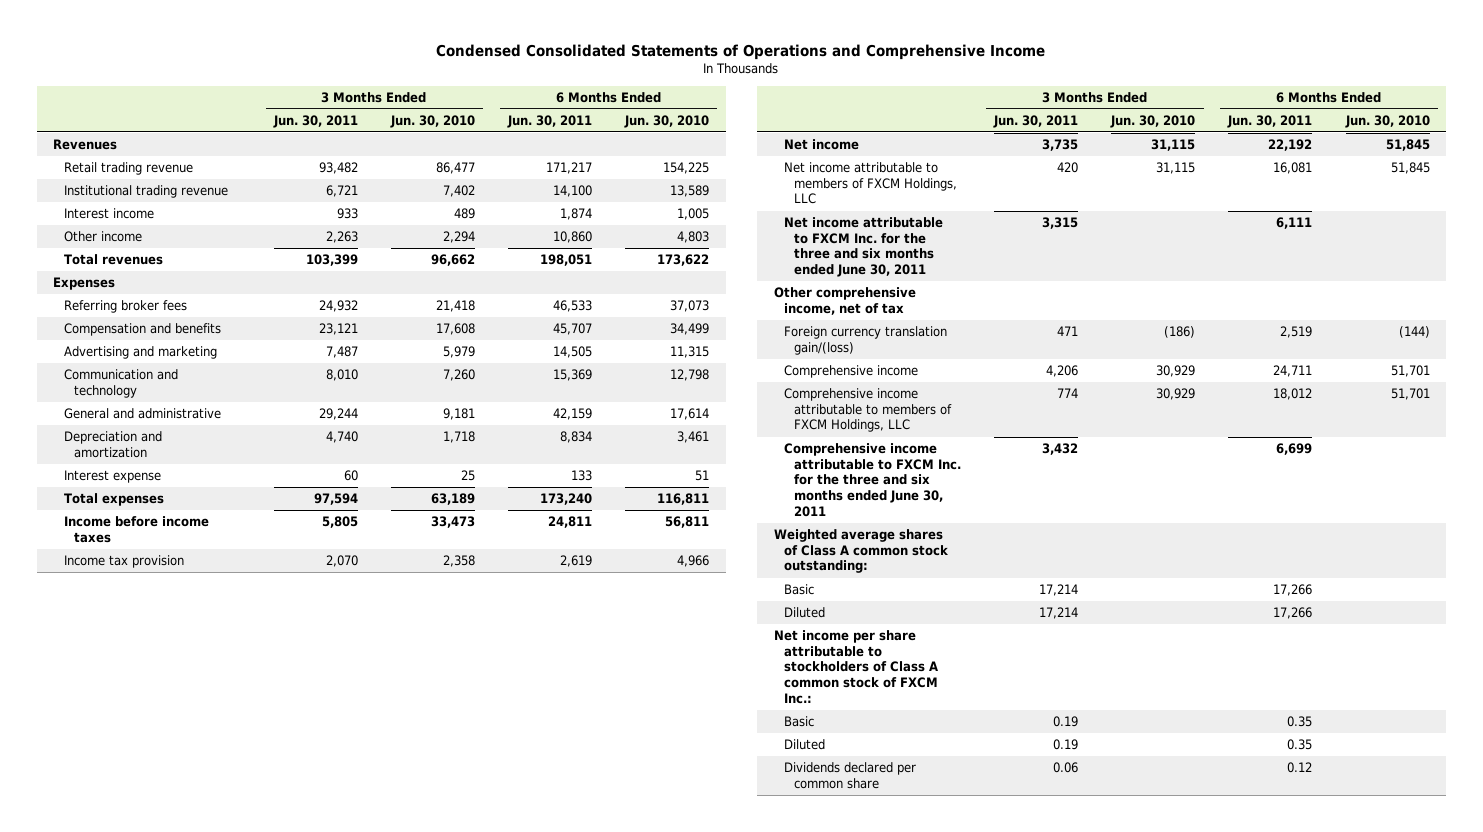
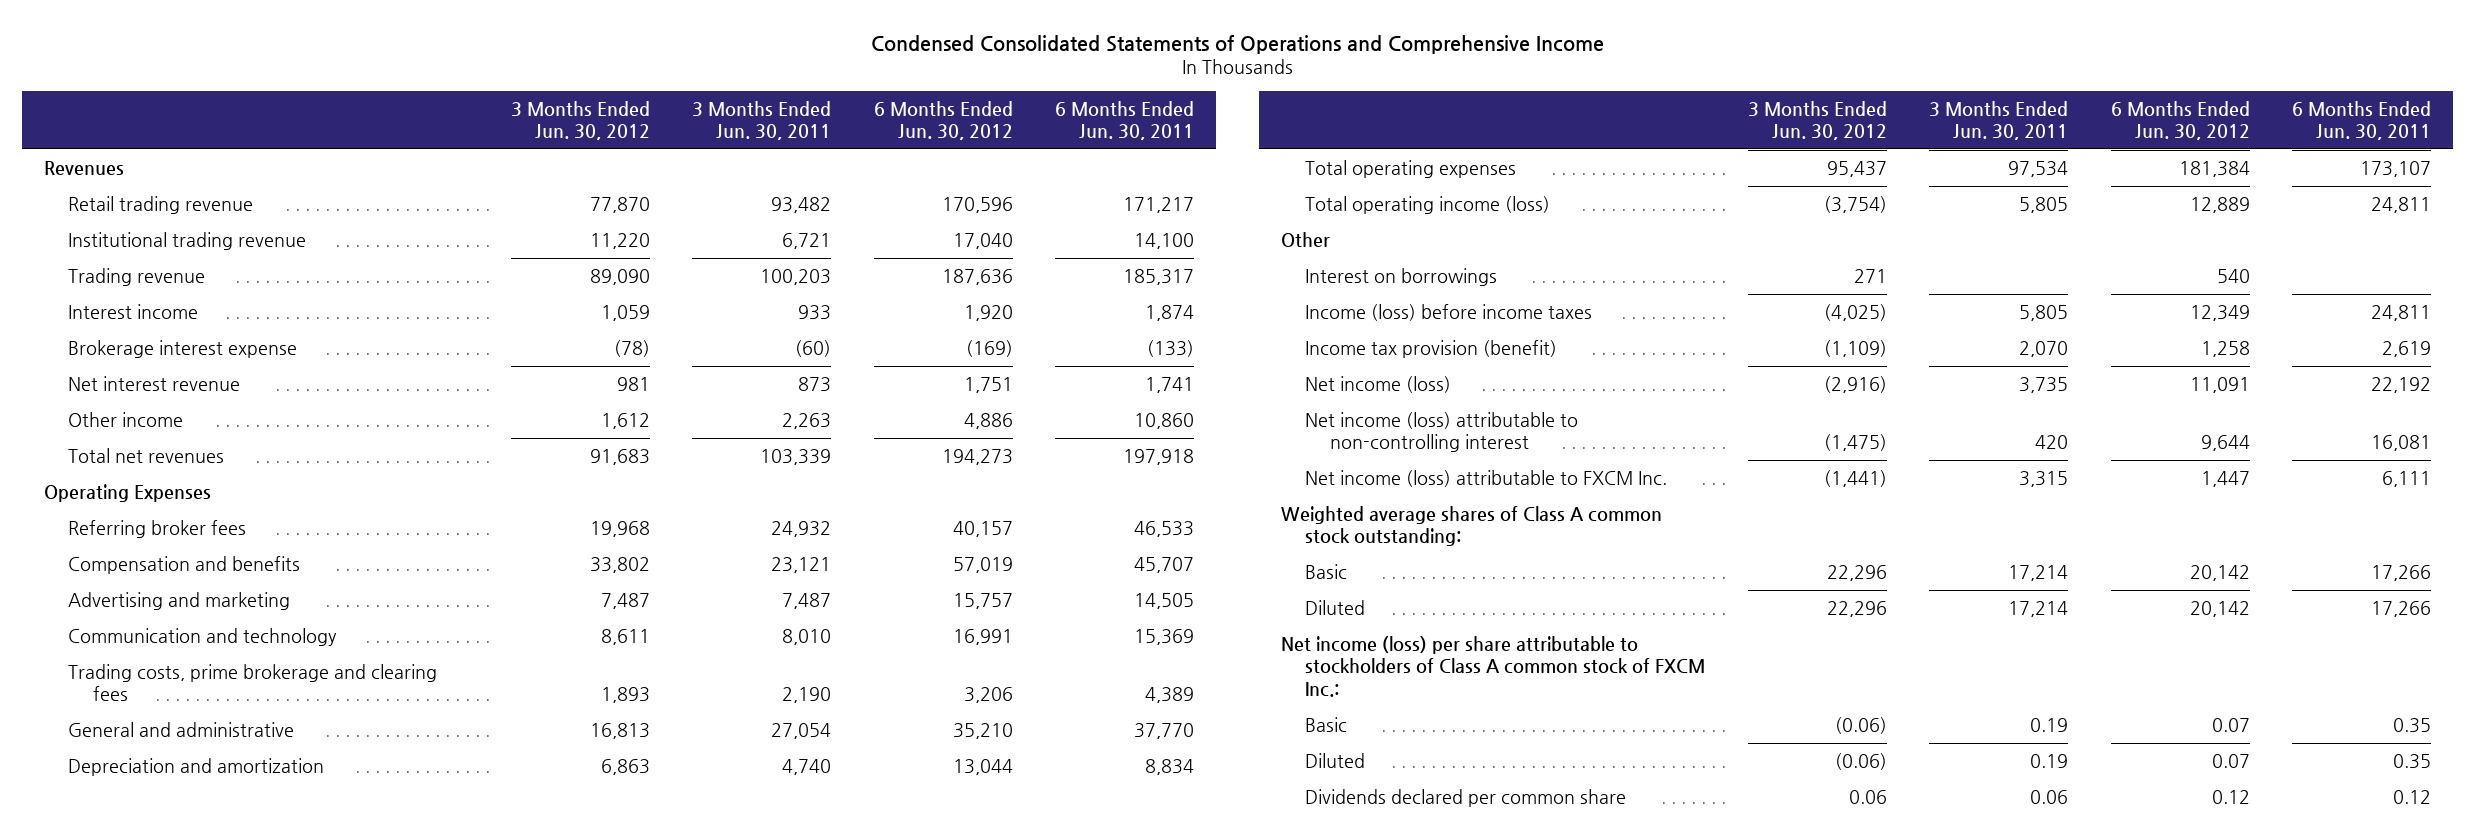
[390,114,476,128] Jun. 30, 2010 -> none
[624,114,710,128] Jun. 30, 2010 -> none
none -> [510,100,650,140] 3 Months Ended Jun. 30, 2012
none -> [873,100,1013,140] 6 Months Ended Jun. 30, 2012
none -> [68,268,206,287] Trading revenue
none -> [68,340,298,359] Brokerage interest expense
none -> [68,376,241,392] Net interest revenue
[63,254,163,266] Total revenues -> [68,448,225,464] Total net revenues
[305,254,358,267] 103,399 -> [760,449,832,466] 103,339
[540,254,593,267] 198,051 -> [1123,449,1195,466] 197,918
[53,277,116,291] Expenses -> [43,484,211,503] Operating Expenses
none -> [68,664,438,702] Trading costs, prime brokerage and clearing fees
[318,408,358,421] 29,244 -> [771,723,832,740] 27,054
[553,408,593,421] 42,159 -> [1134,723,1195,740] 37,770
[63,470,161,484] Interest expense -> none
[773,287,916,315] Other comprehensive income, net of tax -> none
[783,326,947,355] Foreign currency translation gain/(loss) -> none
[783,365,918,379] Comprehensive income -> none
[783,388,953,433] Comprehensive income attributable to members of FXCM Holdings, LLC -> none
[783,443,962,517] Comprehensive income attributable to FXCM Inc. for the three and six months ended June 30, 2011 -> none
[63,493,164,507] Total expenses -> [1305,160,1517,179] Total operating expenses
[313,493,358,506] 97,594 -> [2008,161,2069,178] 97,534
[540,493,593,506] 173,240 -> [2360,161,2432,178] 173,107
none -> [1305,196,1551,215] Total operating income (loss)
none -> [1280,232,1330,248] Other
none -> [1305,268,1498,287] Interest on borrowings
[63,516,209,543] Income before income taxes -> [1305,304,1593,322] Income (loss) before income taxes
[63,555,184,569] Income tax provision -> [1305,340,1558,359] Income tax provision (benefit)
[783,139,859,151] Net income -> [1305,376,1452,394] Net income (loss)
[783,162,958,205] Net income attributable to members of FXCM Holdings, LLC -> [1305,412,1579,453] Net income (loss) attributable to non-controlling interest
[783,217,943,278] Net income attributable to FXCM Inc. for the three and six months ended June 30, 2011 -> [1305,470,1668,488] Net income (loss) attributable to FXCM Inc.
[773,630,938,704] Net income per share attributable to stockholders of Class A common stock of FXCM Inc.: -> [1280,636,1706,697] Net income (loss) per share attributable to stockholders of Class A common stock of FXCM Inc.:

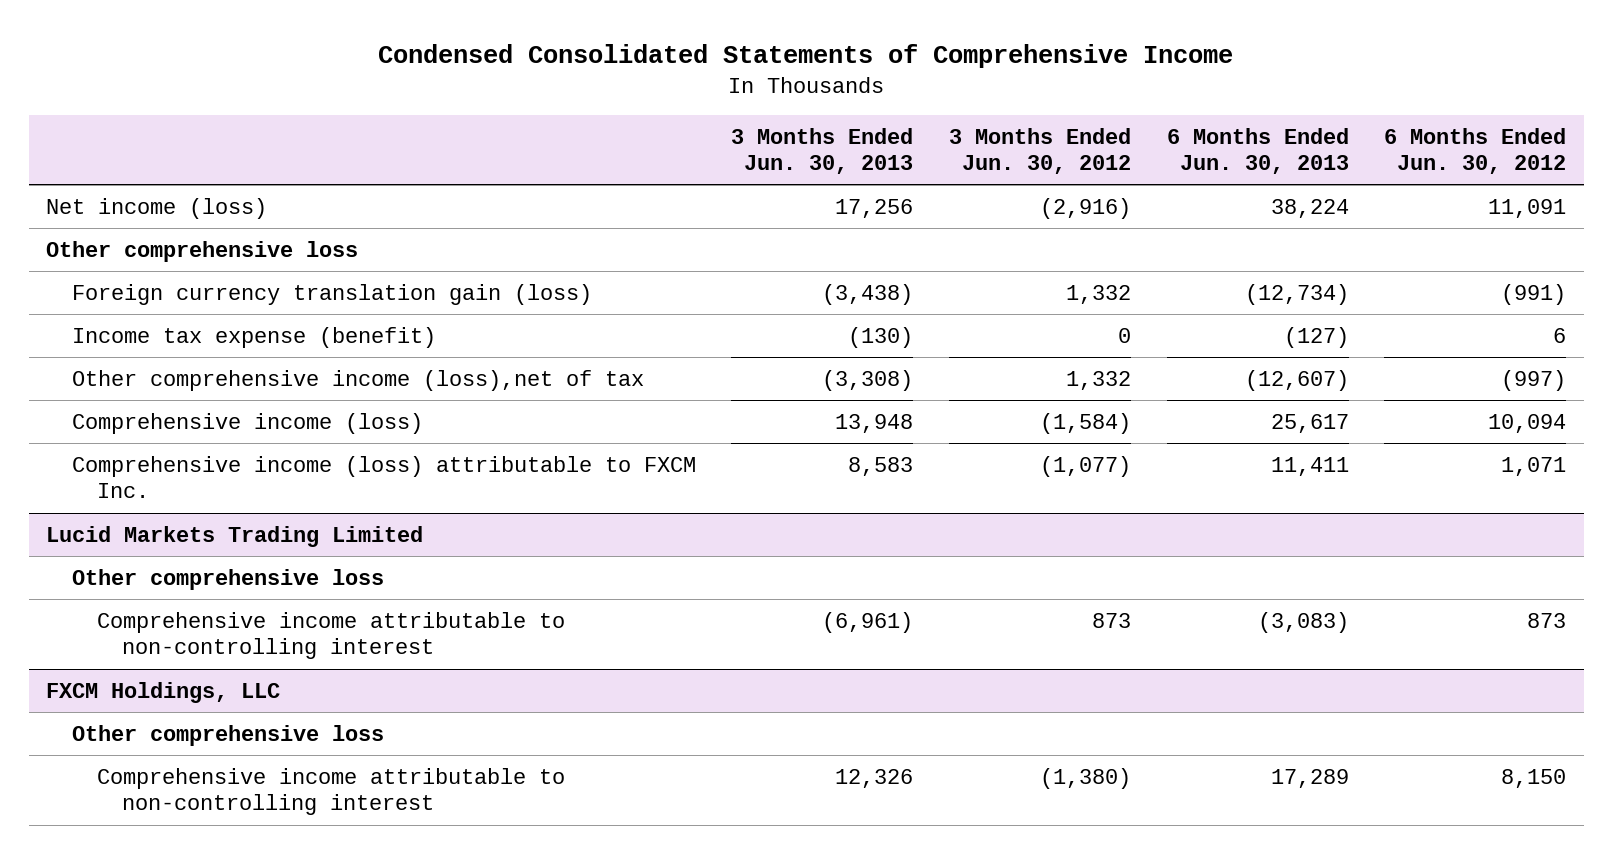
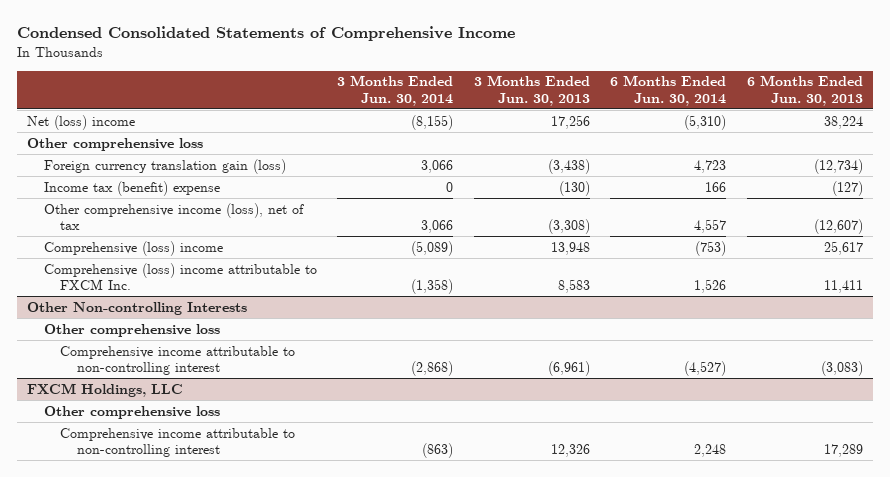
[949,127,1132,174] 3 Months Ended Jun. 30, 2012 -> none
[1384,127,1567,174] 6 Months Ended Jun. 30, 2012 -> none
none -> [337,75,454,106] 3 Months Ended Jun. 30, 2014
none -> [610,75,727,106] 6 Months Ended Jun. 30, 2014
[46,197,268,219] Net income (loss) -> [26,114,135,130] Net (loss) income
[46,525,424,547] Lucid Markets Trading Limited -> none
[71,326,436,348] Income tax expense (benefit) -> [43,180,220,196] Income tax (benefit) expense
[71,369,644,391] Other comprehensive income (loss),net of tax -> [43,202,304,231] Other comprehensive income (loss), net of tax
[71,412,423,434] Comprehensive income (loss) -> [43,240,223,256] Comprehensive (loss) income
[71,455,696,499] Comprehensive income (loss) attributable to FXCM Inc. -> [43,262,317,291] Comprehensive (loss) income attributable to FXCM Inc.
none -> [26,301,247,315] Other Non-controlling Interests

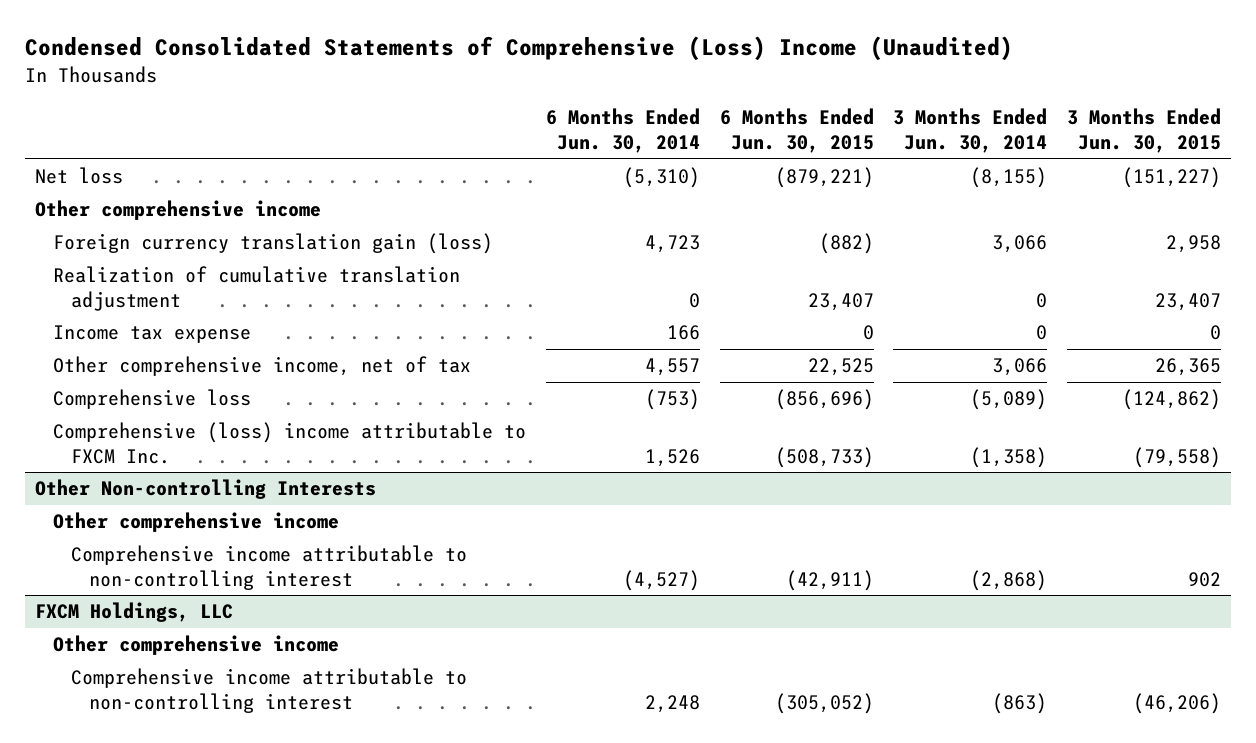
[16,26,515,42] Condensed Consolidated Statements of Comprehensive Income -> [25,36,1014,62] Condensed Consolidated Statements of Comprehensive (Loss) Income (Unaudited)
[473,75,590,106] 3 Months Ended Jun. 30, 2013 -> none
[746,75,863,106] 6 Months Ended Jun. 30, 2013 -> none
none -> [719,108,874,154] 6 Months Ended Jun. 30, 2015
none -> [1067,108,1222,154] 3 Months Ended Jun. 30, 2015
[26,114,135,130] Net (loss) income -> [35,167,124,185] Net loss
[26,137,203,151] Other comprehensive loss -> [35,200,322,221] Other comprehensive income
none -> [52,266,460,311] Realization of cumulative translation adjustment
[43,180,220,196] Income tax (benefit) expense -> [52,325,251,344] Income tax expense
[43,202,304,231] Other comprehensive income (loss), net of tax -> [52,356,471,377] Other comprehensive income, net of tax
[43,240,223,256] Comprehensive (loss) income -> [52,389,251,410] Comprehensive loss
[43,323,220,337] Other comprehensive loss -> [52,512,339,533] Other comprehensive income
[43,405,220,419] Other comprehensive loss -> [52,635,339,656] Other comprehensive income

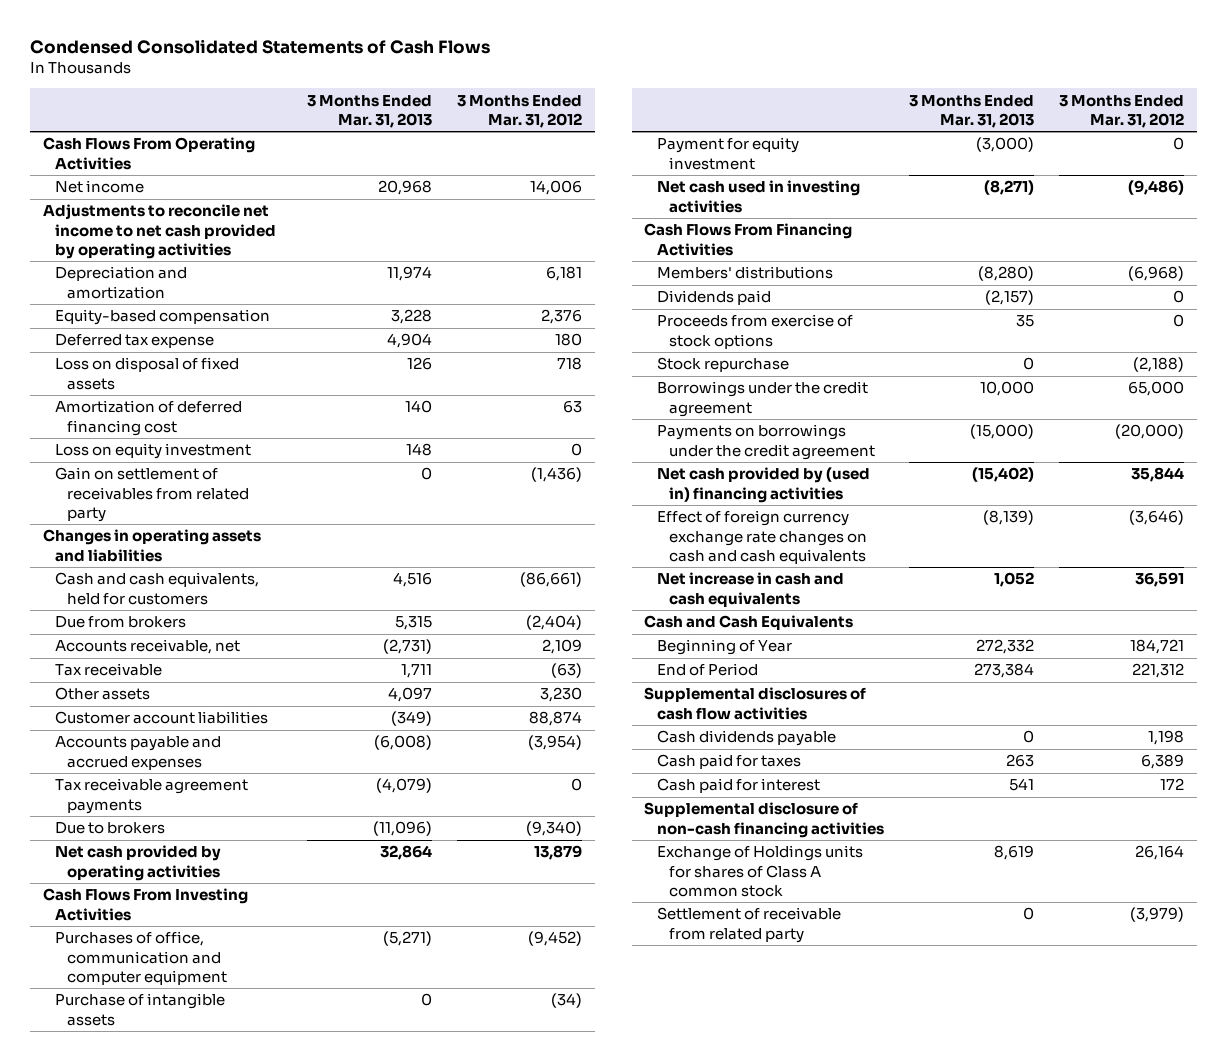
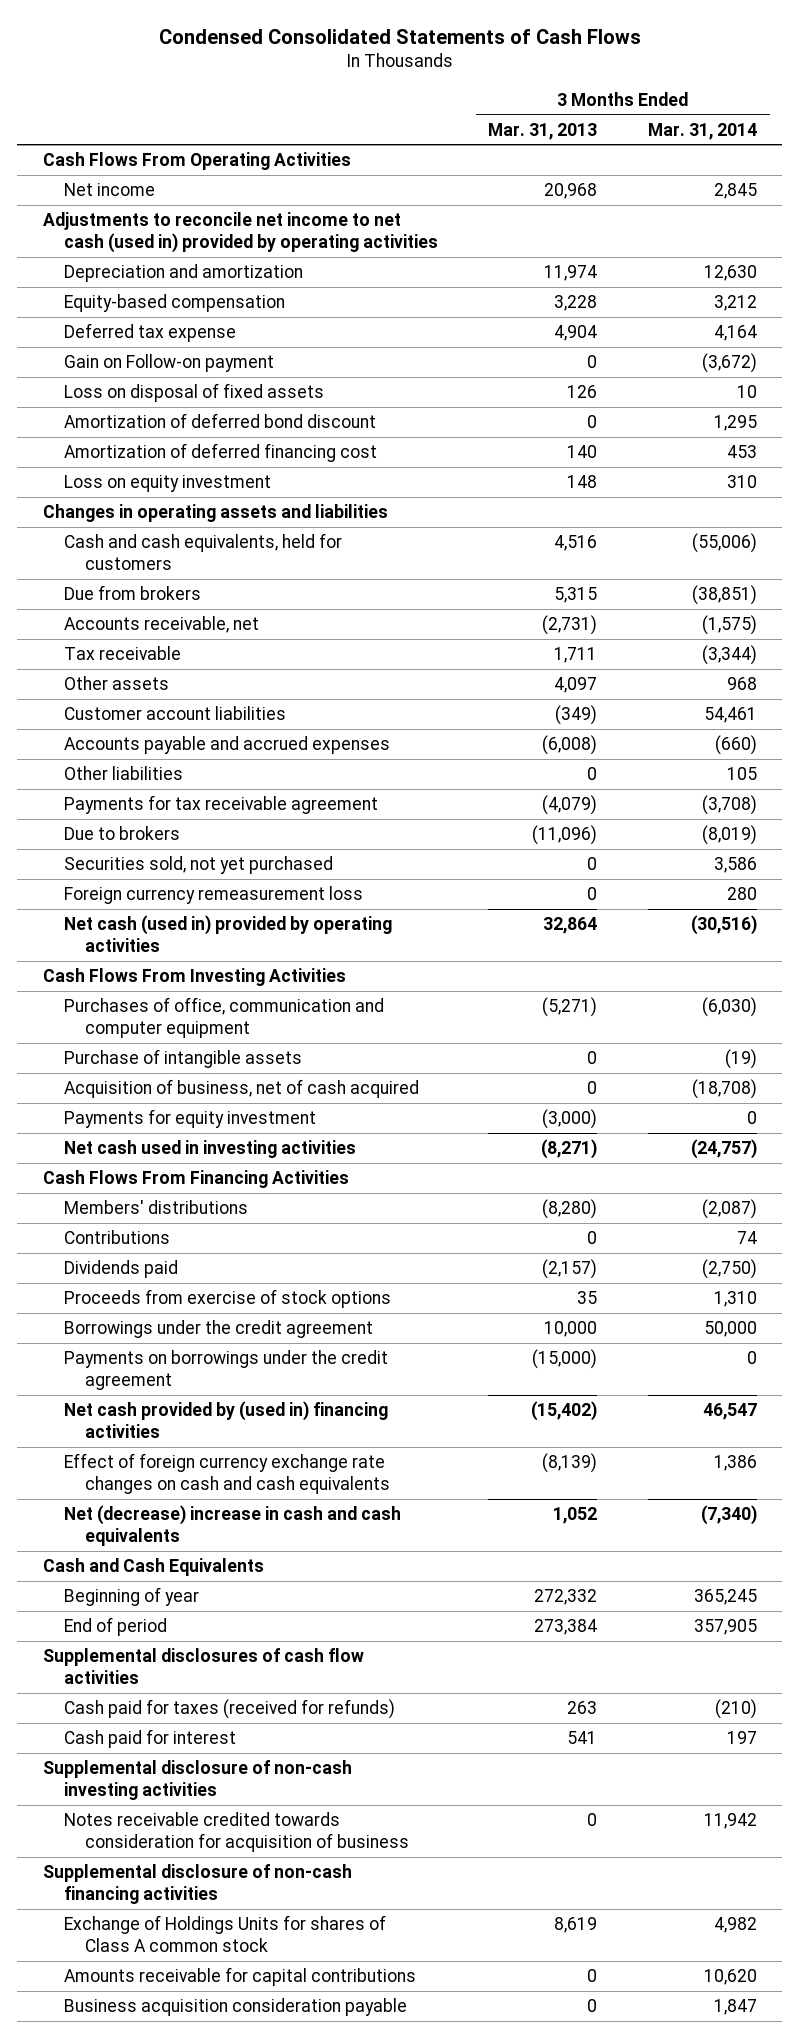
[457,94,583,128] 3 Months Ended Mar. 31, 2012 -> none
none -> [648,122,758,140] Mar. 31, 2014
[42,204,276,259] Adjustments to reconcile net income to net cash provided by operating activities -> [42,212,438,254] Adjustments to reconcile net income to net cash (used in) provided by operating activities
none -> [63,354,274,373] Gain on Follow-on payment
none -> [63,413,376,429] Amortization of deferred bond discount
[54,467,250,522] Gain on settlement of receivables from related party -> none
none -> [63,766,183,781] Other liabilities
[54,778,248,814] Tax receivable agreement payments -> [63,795,378,815] Payments for tax receivable agreement
none -> [63,856,333,875] Securities sold, not yet purchased
none -> [63,886,363,905] Foreign currency remeasurement loss
[54,845,221,881] Net cash provided by operating activities -> [63,915,392,953] Net cash (used in) provided by operating activities
none -> [63,1079,419,1099] Acquisition of business, net of cash acquired
[656,137,799,170] Payment for equity investment -> [63,1109,316,1129] Payments for equity investment
none -> [63,1230,170,1245] Contributions
[656,357,789,373] Stock repurchase -> none
[656,572,844,607] Net increase in cash and cash equivalents -> [63,1505,401,1547] Net (decrease) increase in cash and cash equivalents
[656,639,792,656] Beginning of Year -> [63,1587,199,1607] Beginning of year
[656,663,758,677] End of Period -> [63,1617,167,1637] End of period
[656,730,836,747] Cash dividends payable -> none
[656,754,801,770] Cash paid for taxes -> [63,1699,395,1720] Cash paid for taxes (received for refunds)
none -> [42,1760,352,1801] Supplemental disclosure of non-cash investing activities
none -> [63,1812,409,1853] Notes receivable credited towards consideration for acquisition of business
[656,907,841,943] Settlement of receivable from related party -> none
[656,845,863,897] Exchange of Holdings units for shares of Class A common stock -> [63,1915,386,1953] Exchange of Holdings Units for shares of Class A common stock
none -> [63,1967,416,1987] Amounts receivable for capital contributions
none -> [63,1998,407,2017] Business acquisition consideration payable

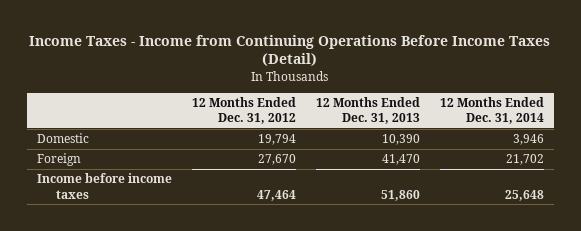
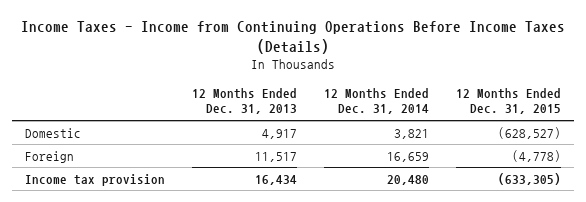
[29,34,551,67] Income Taxes - Income from Continuing Operations Before Income Taxes (Detail) -> [20,21,565,55] Income Taxes - Income from Continuing Operations Before Income Taxes (Details)
[191,97,296,125] 12 Months Ended Dec. 31, 2012 -> none
none -> [455,88,561,115] 12 Months Ended Dec. 31, 2015
[381,134,420,146] 10,390 -> [261,128,297,139] 4,917
[513,134,545,146] 3,946 -> [393,128,429,139] 3,821
[381,154,420,166] 41,470 -> [254,151,297,162] 11,517
[506,154,545,166] 21,702 -> [386,151,429,162] 16,659
[36,173,172,199] Income before income taxes -> [25,173,166,186] Income tax provision
[380,189,420,201] 51,860 -> [254,174,297,185] 16,434
[505,189,545,201] 25,648 -> [386,174,429,185] 20,480

